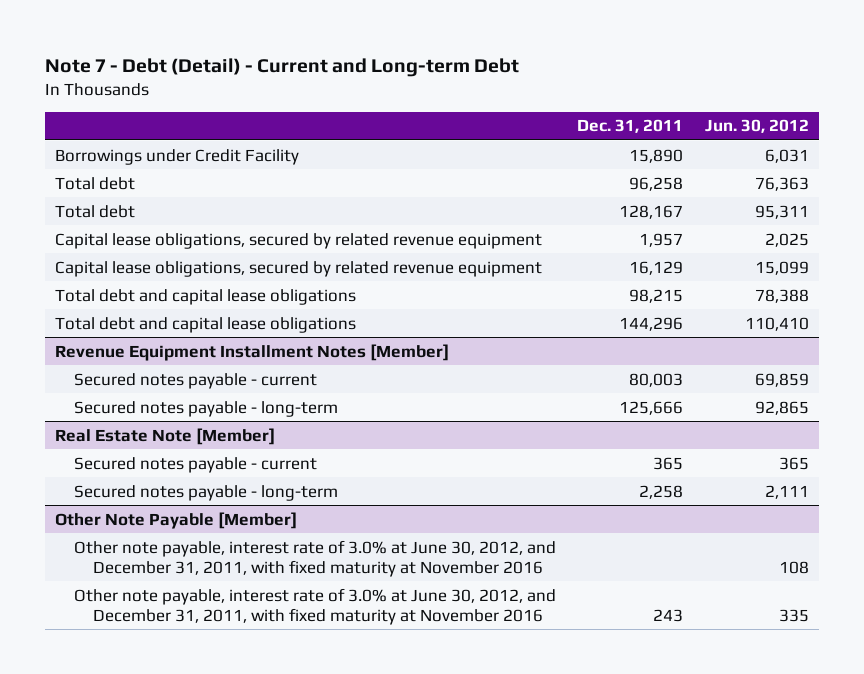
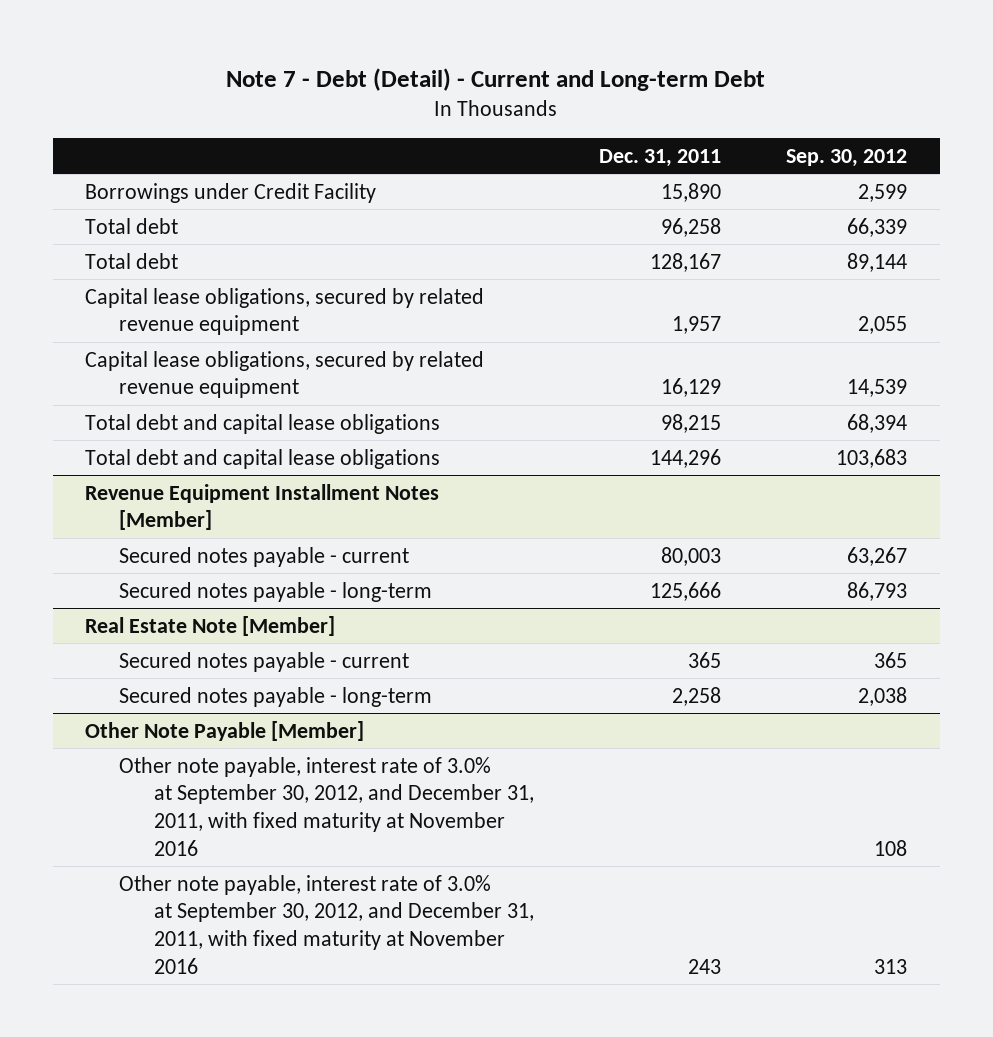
[704,119,809,134] Jun. 30, 2012 -> none
none -> [786,149,908,168] Sep. 30, 2012
[74,539,557,577] Other note payable, interest rate of 3.0% at June 30, 2012, and December 31, 2011, with fixed maturity at November 2016 -> [119,756,534,856] Other note payable, interest rate of 3.0% at September 30, 2012, and December 31, 2011, with fixed maturity at November 2016
[74,587,557,625] Other note payable, interest rate of 3.0% at June 30, 2012, and December 31, 2011, with fixed maturity at November 2016 -> [119,874,534,974] Other note payable, interest rate of 3.0% at September 30, 2012, and December 31, 2011, with fixed maturity at November 2016

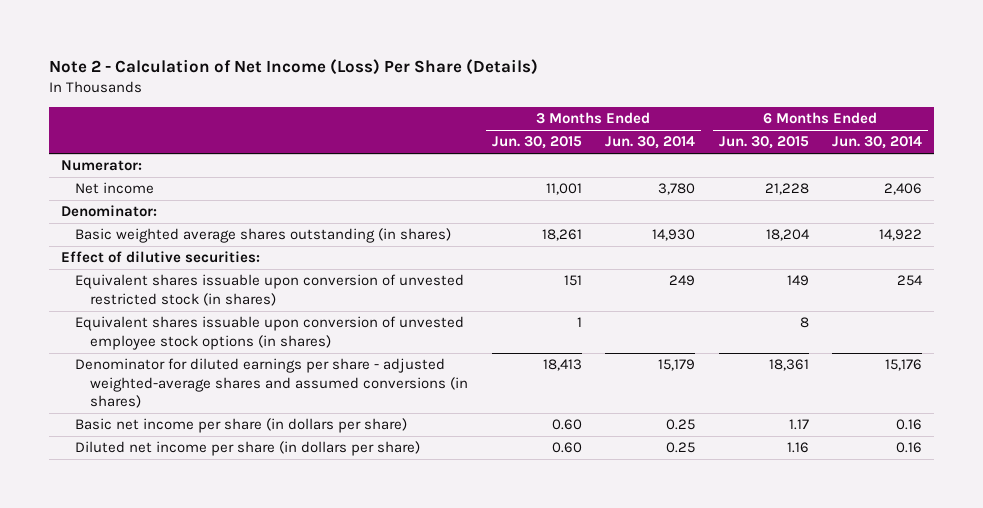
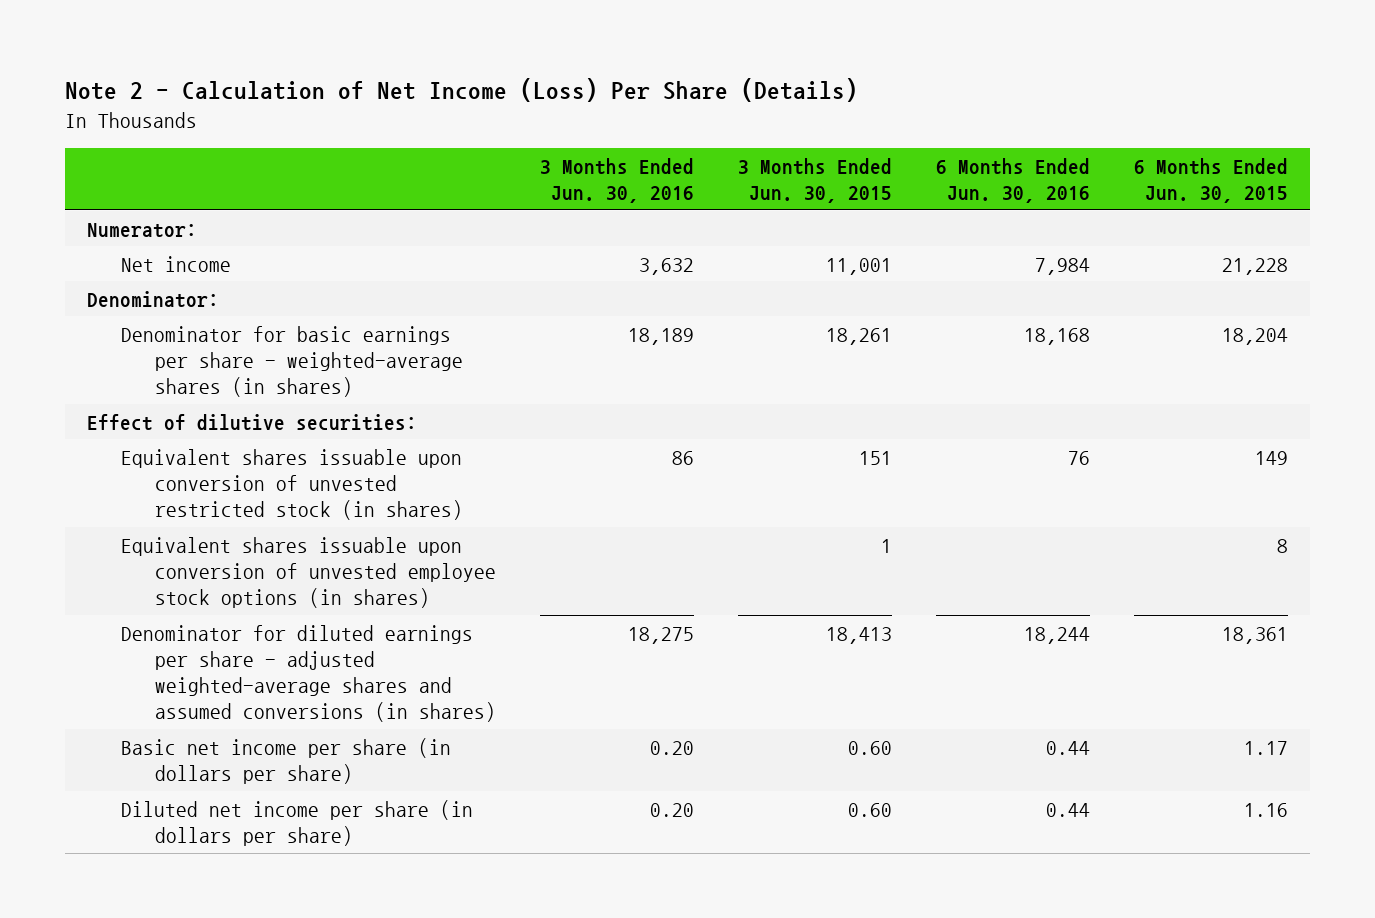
[605,136,696,150] Jun. 30, 2014 -> none
[832,136,923,150] Jun. 30, 2014 -> none
none -> [539,157,694,203] 3 Months Ended Jun. 30, 2016
none -> [935,157,1090,203] 6 Months Ended Jun. 30, 2016
[75,228,452,244] Basic weighted average shares outstanding (in shares) -> [121,325,463,397] Denominator for basic earnings per share - weighted-average shares (in shares)

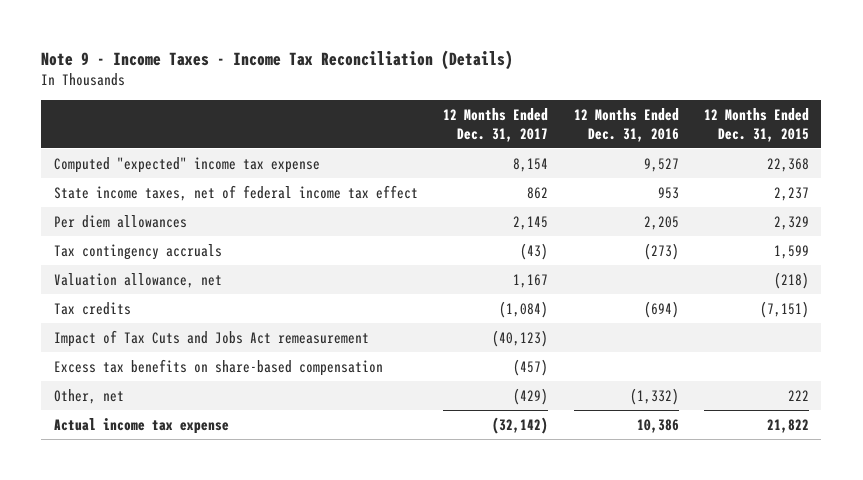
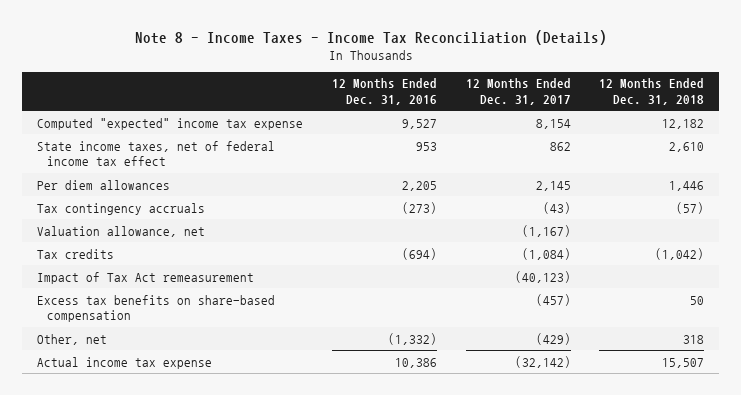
[41,49,514,70] Note 9 - Income Taxes - Income Tax Reconciliation (Details) -> [134,29,607,45] Note 8 - Income Taxes - Income Tax Reconciliation (Details)
[703,107,809,142] 12 Months Ended Dec. 31, 2015 -> none
none -> [599,78,705,105] 12 Months Ended Dec. 31, 2018
[513,273,549,288] 1,167 -> [521,224,571,237] (1,167)
[53,329,369,347] Impact of Tax Cuts and Jobs Act remeasurement -> [36,271,254,284] Impact of Tax Act remeasurement

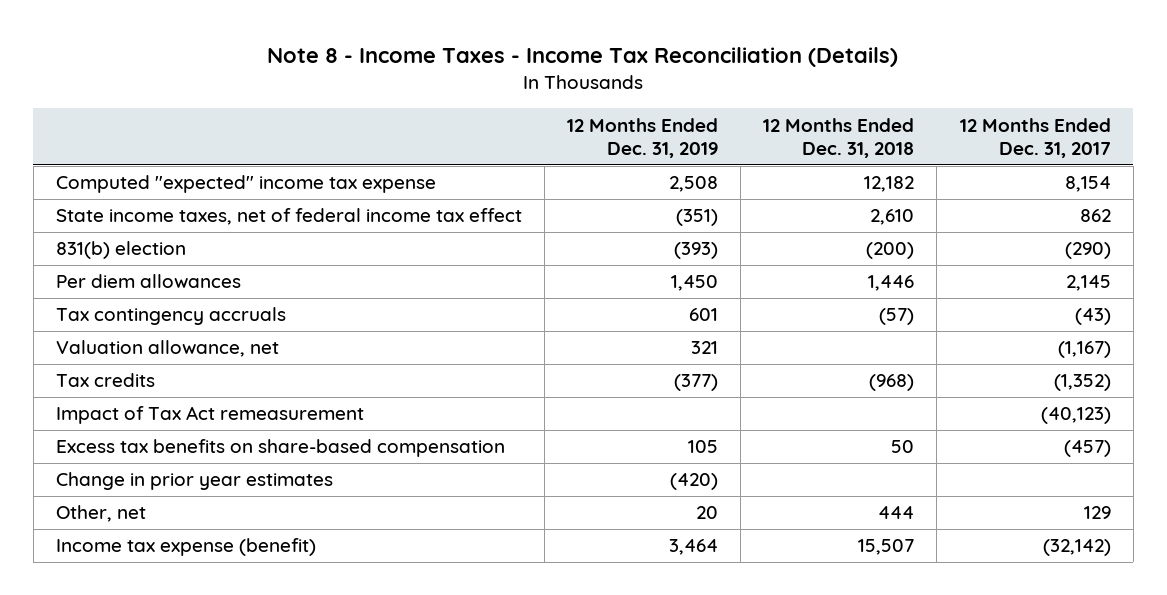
[331,78,437,105] 12 Months Ended Dec. 31, 2016 -> none
none -> [567,117,719,158] 12 Months Ended Dec. 31, 2019
none -> [56,241,187,260] 831(b) election
[521,247,571,260] (1,084) -> [1053,374,1111,392] (1,352)
[655,247,705,260] (1,042) -> [869,374,915,392] (968)
none -> [56,472,334,491] Change in prior year estimates
[535,332,571,345] (429) -> [1083,506,1111,520] 129
[683,334,705,344] 318 -> [878,506,915,520] 444
[36,356,212,369] Actual income tax expense -> [56,538,317,557] Income tax expense (benefit)

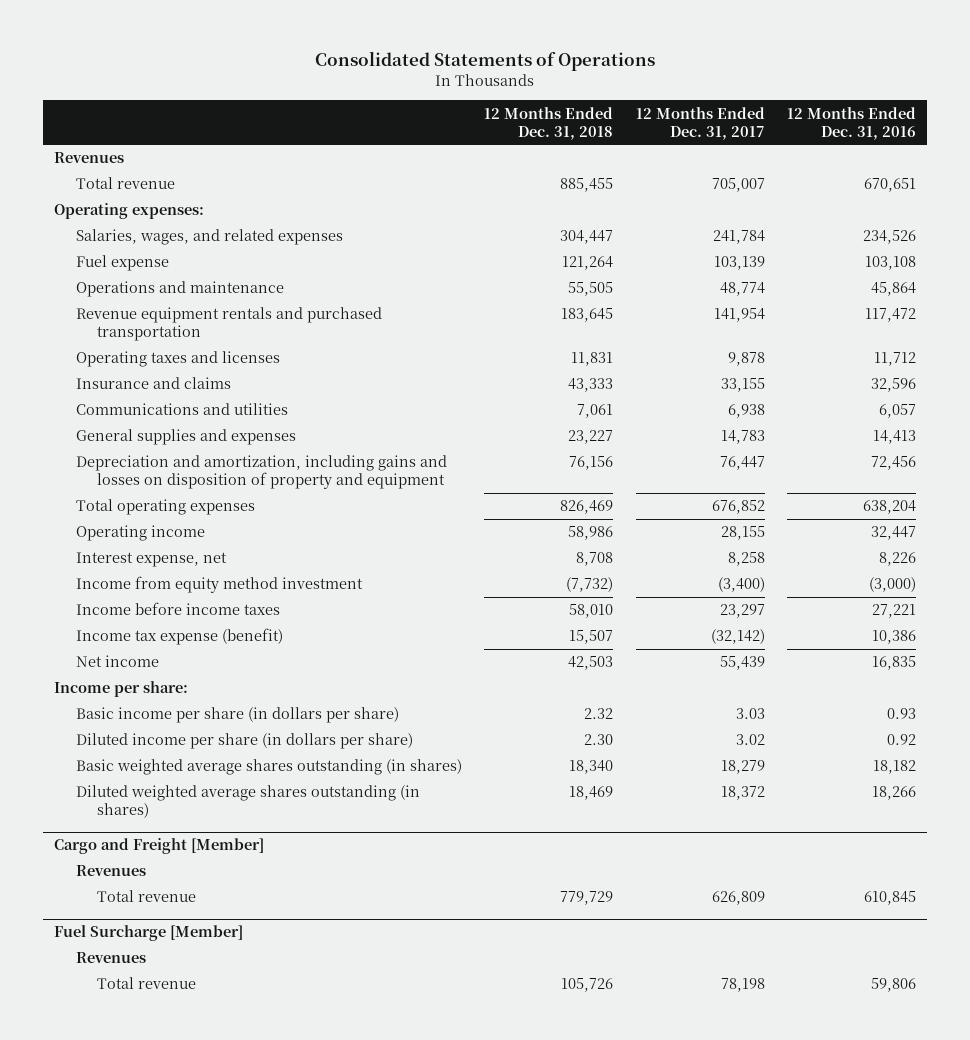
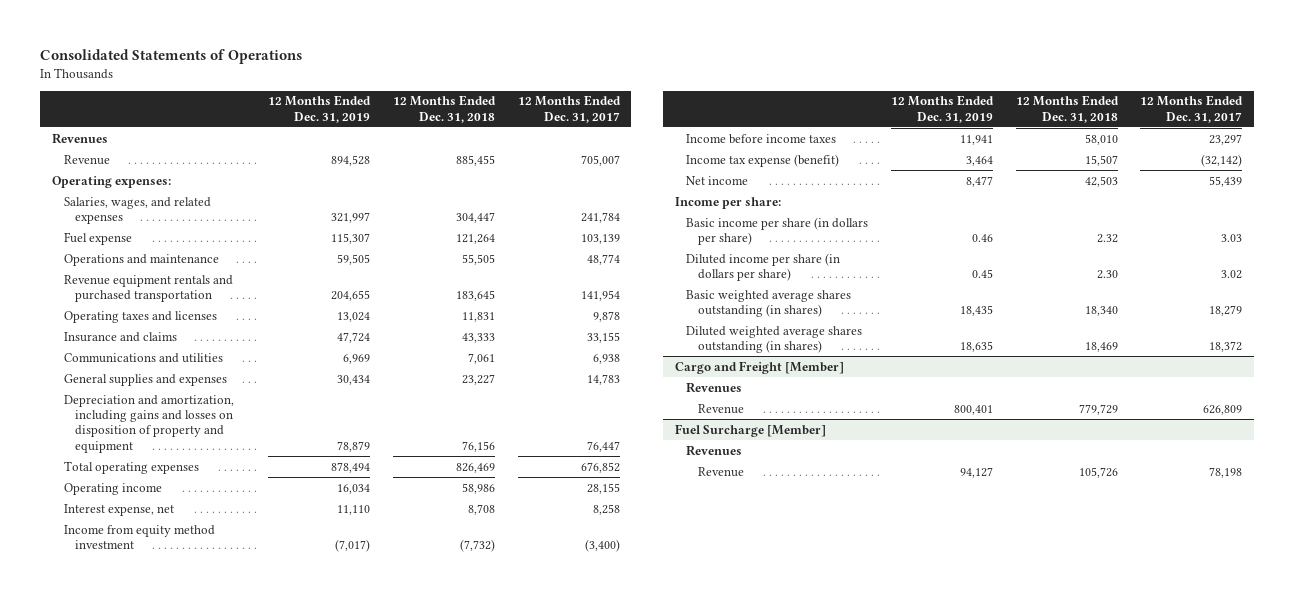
[786,106,916,140] 12 Months Ended Dec. 31, 2016 -> none
none -> [268,95,372,123] 12 Months Ended Dec. 31, 2019
[75,177,175,190] Total revenue -> [63,154,110,165] Revenue
[97,890,197,903] Total revenue -> [698,403,745,414] Revenue
[97,977,197,990] Total revenue -> [698,466,745,477] Revenue

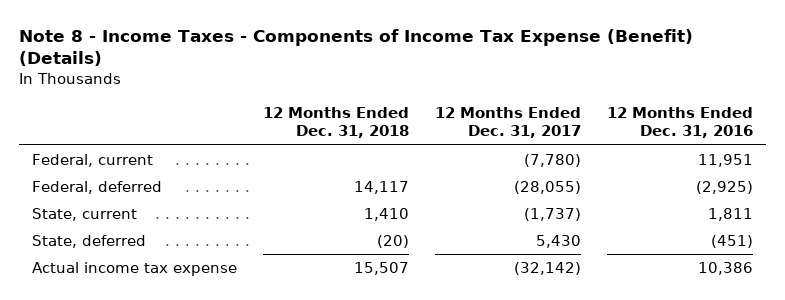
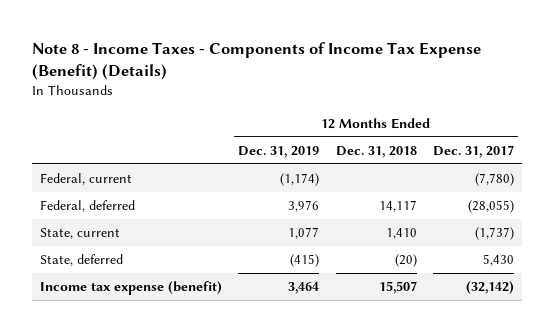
[606,106,753,139] 12 Months Ended Dec. 31, 2016 -> none
none -> [238,145,320,158] Dec. 31, 2019
[31,261,237,276] Actual income tax expense -> [40,281,223,296] Income tax expense (benefit)

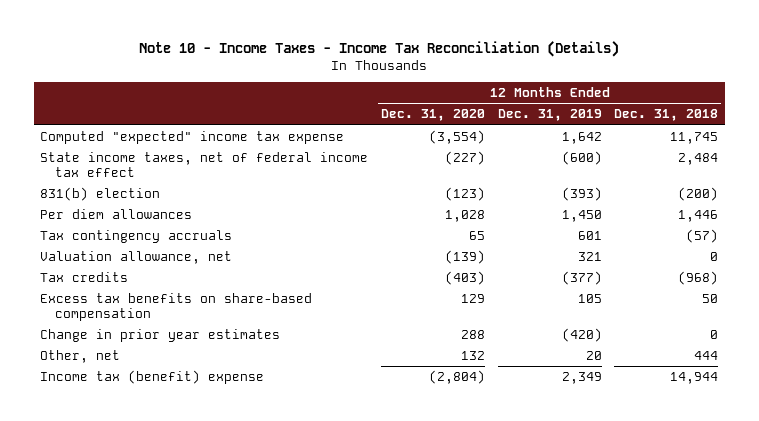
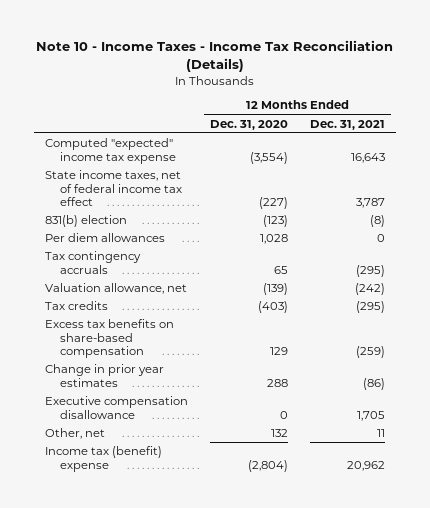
[497,109,602,122] Dec. 31, 2019 -> none
[614,109,719,122] Dec. 31, 2018 -> none
none -> [310,119,386,130] Dec. 31, 2021
none -> [44,396,188,419] Executive compensation disallowance

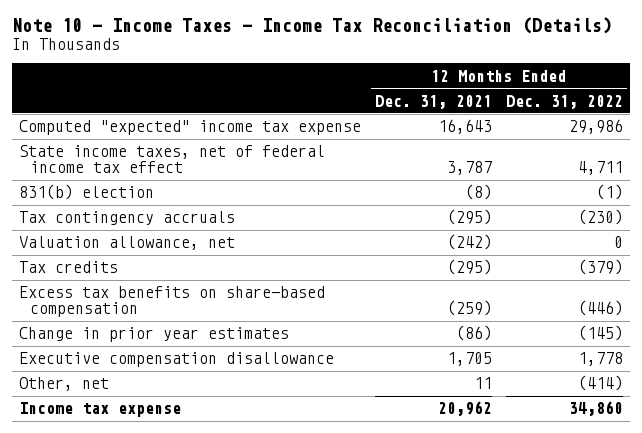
[210,119,289,130] Dec. 31, 2020 -> none
none -> [506,94,624,109] Dec. 31, 2022
[44,233,165,243] Per diem allowances -> none
[44,446,162,472] Income tax (benefit) expense -> [18,402,181,418] Income tax expense

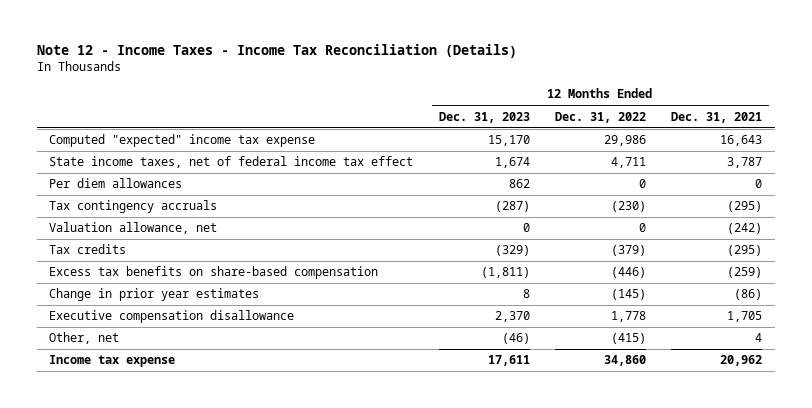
[11,17,612,35] Note 10 - Income Taxes - Income Tax Reconciliation (Details) -> [36,44,517,59] Note 12 - Income Taxes - Income Tax Reconciliation (Details)
none -> [438,111,530,123] Dec. 31, 2023
[18,184,154,201] 831(b) election -> none
none -> [49,178,183,189] Per diem allowances
[473,377,492,390] 11 -> [755,333,763,343] 4
[578,375,624,392] (414) -> [610,333,646,345] (415)

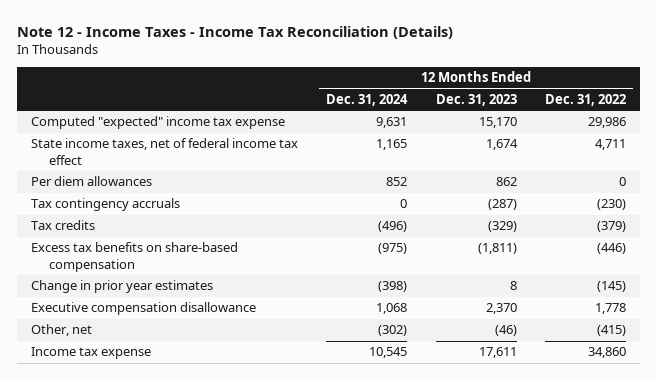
[671,111,763,123] Dec. 31, 2021 -> none
none -> [326,94,409,107] Dec. 31, 2024
[49,222,218,235] Valuation allowance, net -> none

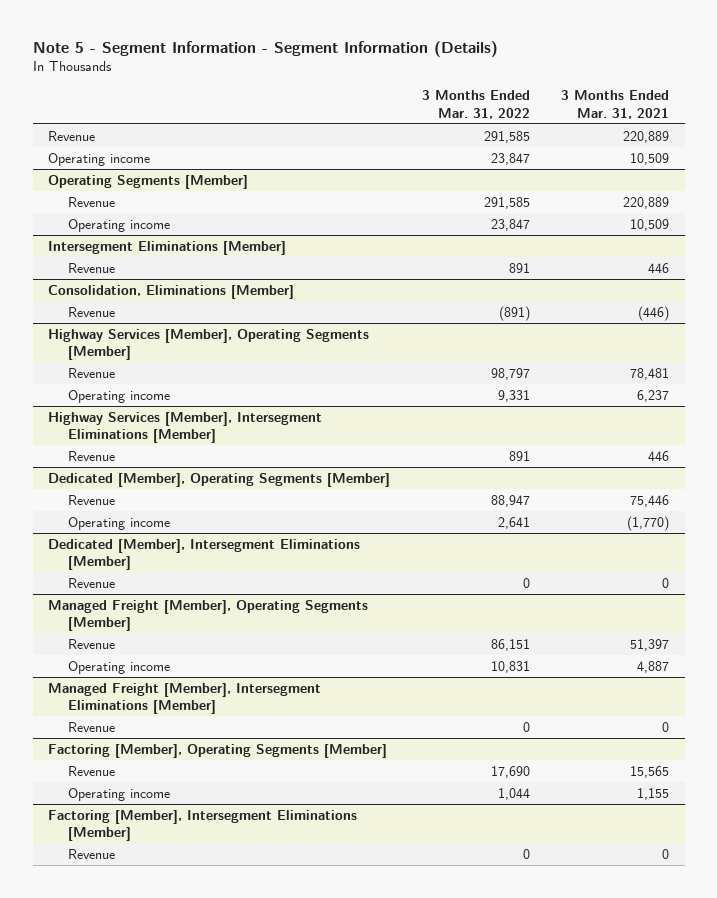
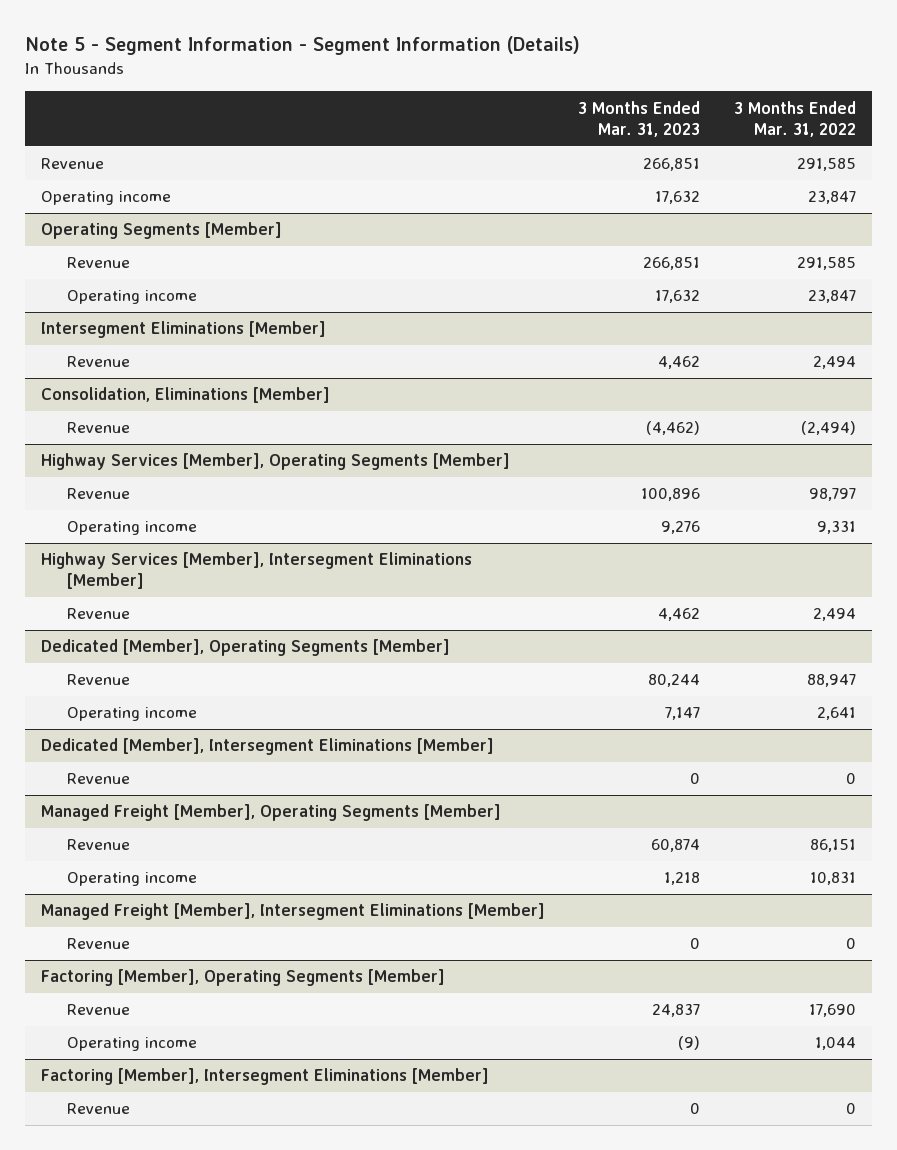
[561,90,670,119] 3 Months Ended Mar. 31, 2021 -> none
none -> [578,100,701,137] 3 Months Ended Mar. 31, 2023
[508,262,530,273] 891 -> [812,356,856,370] 2,494
[498,305,530,321] (891) -> [800,421,856,436] (2,494)
[508,450,530,461] 891 -> [812,608,856,622] 2,494

